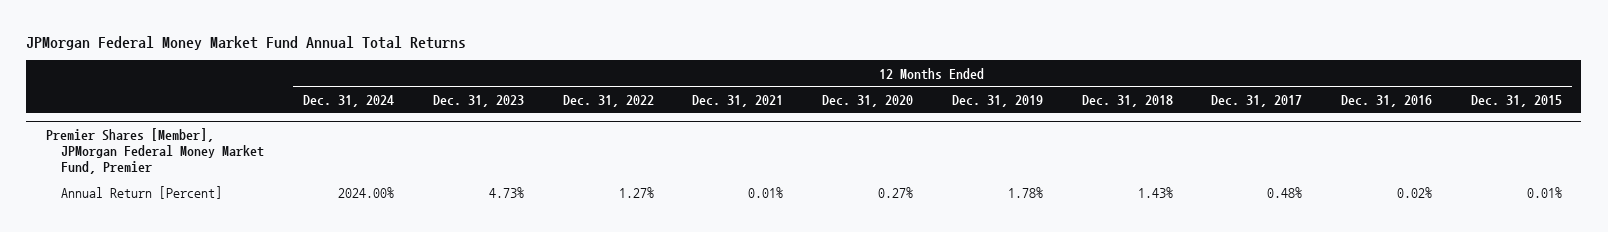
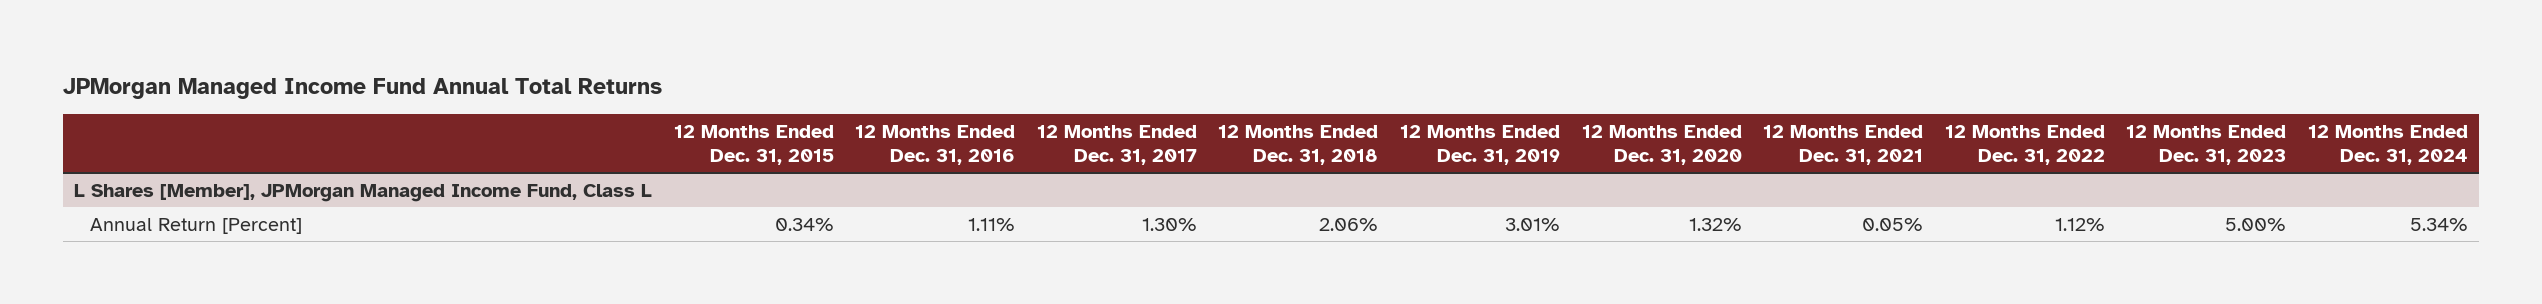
[26,36,467,51] JPMorgan Federal Money Market Fund Annual Total Returns -> [63,78,663,100] JPMorgan Managed Income Fund Annual Total Returns
[45,128,265,174] Premier Shares [Member], JPMorgan Federal Money Market Fund, Premier -> none
none -> [73,184,652,203] L Shares [Member], JPMorgan Managed Income Fund, Class L
[338,187,395,199] 2024.00% -> [2410,218,2469,232] 5.34%
[488,187,524,199] 4.73% -> [2225,218,2287,232] 5.00%
[618,187,654,199] 1.27% -> [2054,218,2105,232] 1.12%
[748,187,784,199] 0.01% -> [1862,218,1924,232] 0.05%
[878,187,914,199] 0.27% -> [1688,218,1742,232] 1.32%
[1007,187,1043,199] 1.78% -> [1504,218,1560,232] 3.01%
[1137,187,1173,199] 1.43% -> [1319,218,1379,232] 2.06%
[1267,187,1303,199] 0.48% -> [1141,218,1197,232] 1.30%
[1397,187,1433,199] 0.02% -> [968,218,1016,232] 1.11%
[1526,187,1562,199] 0.01% -> [774,218,834,232] 0.34%

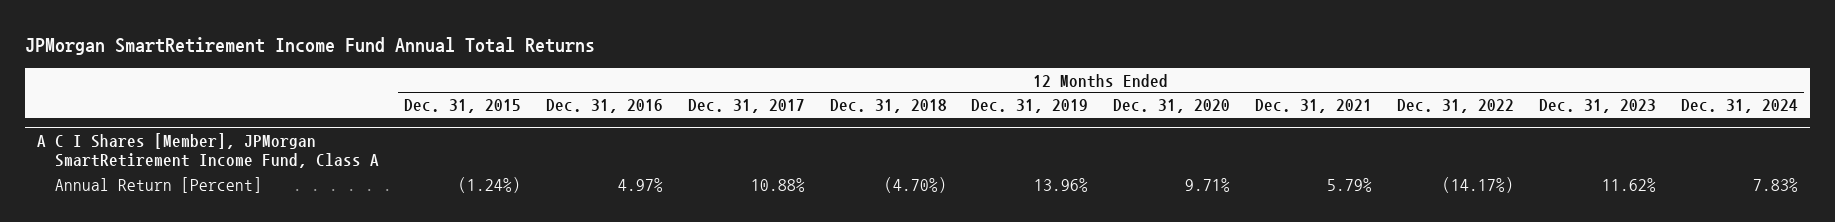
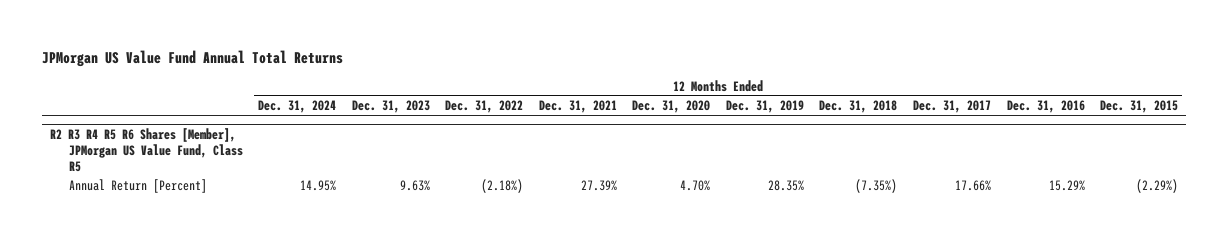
[24,36,595,55] JPMorgan SmartRetirement Income Fund Annual Total Returns -> [42,50,344,68] JPMorgan US Value Fund Annual Total Returns
[37,132,380,169] A C I Shares [Member], JPMorgan SmartRetirement Income Fund, Class A -> none
none -> [50,128,243,172] R2 R3 R4 R5 R6 Shares [Member], JPMorgan US Value Fund, Class R5
[458,176,522,193] (1.24%) -> [1136,179,1179,194] (2.29%)
[617,177,663,192] 4.97% -> [1048,180,1085,192] 15.29%
[750,177,805,192] 10.88% -> [955,180,992,192] 17.66%
[883,176,947,193] (4.70%) -> [855,179,898,194] (7.35%)
[1034,177,1089,192] 13.96% -> [767,180,804,192] 28.35%
[1185,177,1231,192] 9.71% -> [680,180,711,192] 4.70%
[1327,177,1373,192] 5.79% -> [580,180,617,192] 27.39%
[1441,176,1514,193] (14.17%) -> [481,179,524,194] (2.18%)
[1601,177,1656,192] 11.62% -> [399,180,430,192] 9.63%
[1752,177,1798,192] 7.83% -> [300,180,337,192] 14.95%

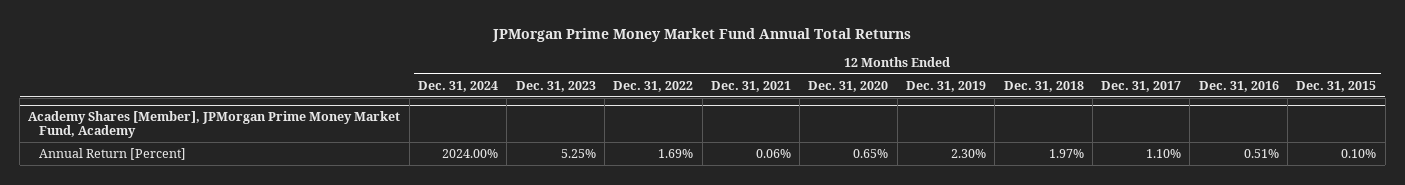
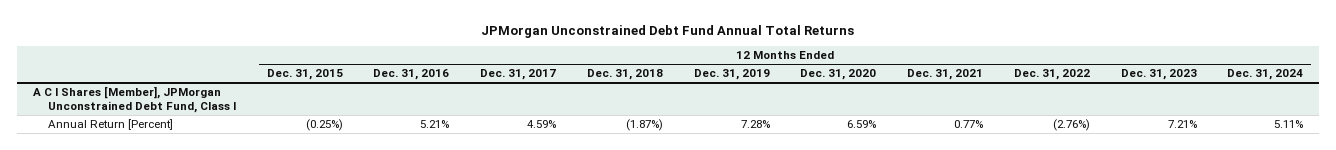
[492,27,912,42] JPMorgan Prime Money Market Fund Annual Total Returns -> [481,25,855,39] JPMorgan Unconstrained Debt Fund Annual Total Returns
[28,110,401,139] Academy Shares [Member], JPMorgan Prime Money Market Fund, Academy -> none
none -> [32,85,236,114] A C I Shares [Member], JPMorgan Unconstrained Debt Fund, Class I
[442,148,499,158] 2024.00% -> [1274,119,1304,128] 5.11%
[560,148,596,158] 5.25% -> [1167,119,1197,128] 7.21%
[658,148,694,158] 1.69% -> [1052,118,1090,131] (2.76%)
[755,148,791,158] 0.06% -> [954,119,984,128] 0.77%
[853,148,889,158] 0.65% -> [847,119,877,128] 6.59%
[951,148,987,158] 2.30% -> [740,119,770,128] 7.28%
[1048,148,1084,158] 1.97% -> [625,118,663,131] (1.87%)
[1146,148,1182,158] 1.10% -> [527,119,557,128] 4.59%
[1243,148,1279,158] 0.51% -> [420,119,450,128] 5.21%
[1341,148,1377,158] 0.10% -> [305,118,343,131] (0.25%)

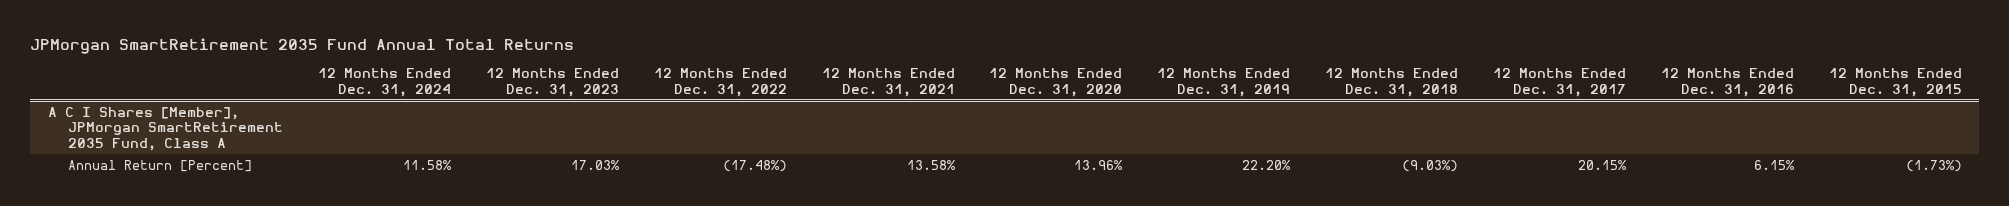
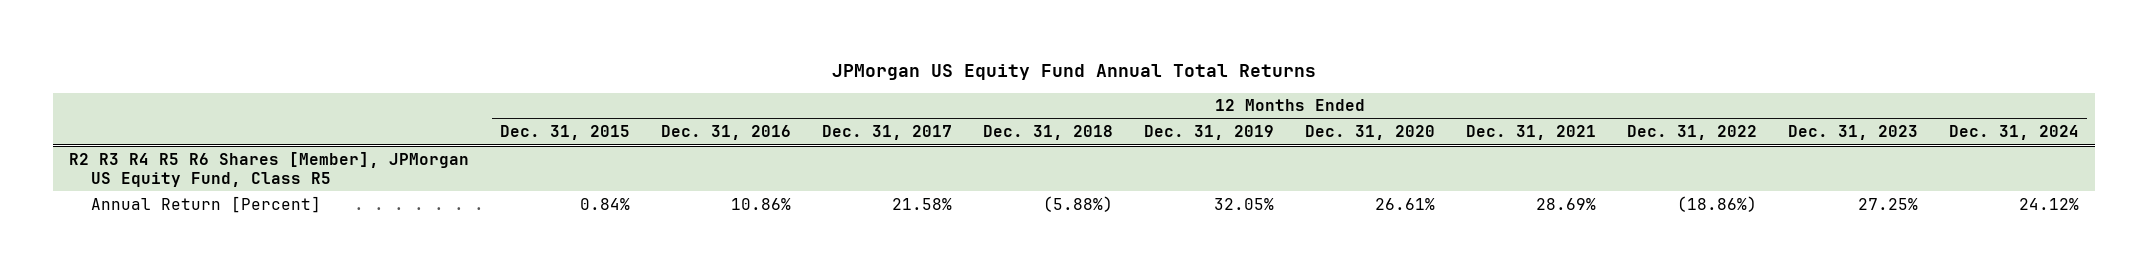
[30,37,575,54] JPMorgan SmartRetirement 2035 Fund Annual Total Returns -> [832,64,1317,81] JPMorgan US Equity Fund Annual Total Returns
[47,106,283,151] A C I Shares [Member], JPMorgan SmartRetirement 2035 Fund, Class A -> none
none -> [68,151,469,188] R2 R3 R4 R5 R6 Shares [Member], JPMorgan US Equity Fund, Class R5
[402,159,452,170] 11.58% -> [2019,197,2080,210] 24.12%
[570,159,620,170] 17.03% -> [1858,197,1919,210] 27.25%
[722,159,787,172] (17.48%) -> [1677,195,1758,212] (18.86%)
[906,159,956,170] 13.58% -> [1536,197,1597,210] 28.69%
[1074,159,1124,170] 13.96% -> [1375,197,1436,210] 26.61%
[1242,159,1292,170] 22.20% -> [1214,197,1275,210] 32.05%
[1402,159,1459,172] (9.03%) -> [1043,195,1114,212] (5.88%)
[1578,159,1628,170] 20.15% -> [892,197,953,210] 21.58%
[1754,159,1796,170] 6.15% -> [731,197,792,210] 10.86%
[1905,159,1962,172] (1.73%) -> [580,197,631,210] 0.84%

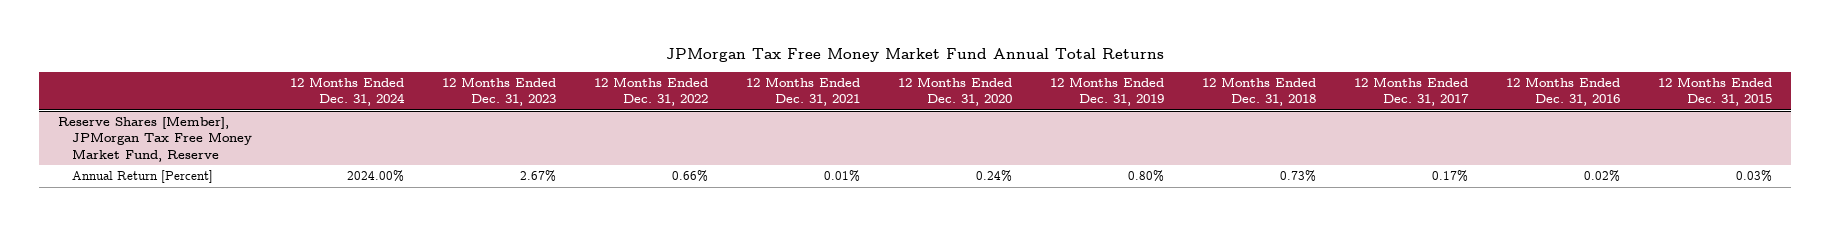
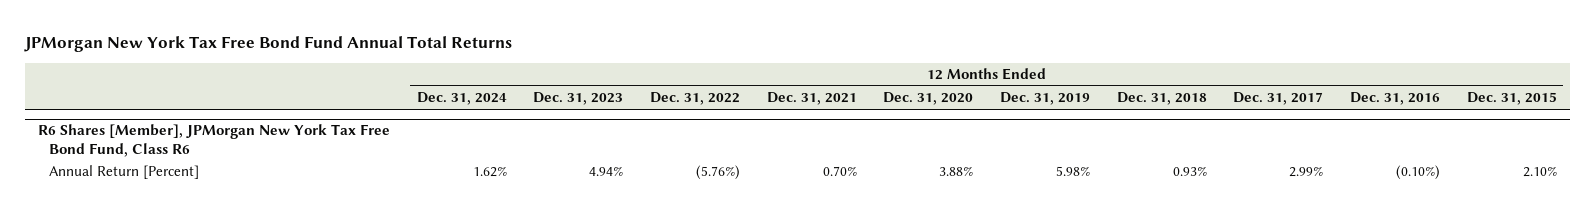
[666,48,1165,63] JPMorgan Tax Free Money Market Fund Annual Total Returns -> [23,35,512,52] JPMorgan New York Tax Free Bond Fund Annual Total Returns
[58,116,253,162] Reserve Shares [Member], JPMorgan Tax Free Money Market Fund, Reserve -> none
none -> [38,124,391,157] R6 Shares [Member], JPMorgan New York Tax Free Bond Fund, Class R6
[347,170,405,183] 2024.00% -> [472,166,507,178] 1.62%
[520,170,557,183] 2.67% -> [589,166,624,177] 4.94%
[672,170,709,183] 0.66% -> [696,165,741,181] (5.76%)
[824,170,861,183] 0.01% -> [822,166,857,177] 0.70%
[976,170,1013,183] 0.24% -> [939,166,974,177] 3.88%
[1128,170,1165,183] 0.80% -> [1055,166,1090,177] 5.98%
[1280,170,1317,183] 0.73% -> [1172,166,1207,177] 0.93%
[1432,170,1469,183] 0.17% -> [1289,166,1324,178] 2.99%
[1584,170,1621,183] 0.02% -> [1395,165,1440,181] (0.10%)
[1736,170,1773,183] 0.03% -> [1522,166,1557,178] 2.10%

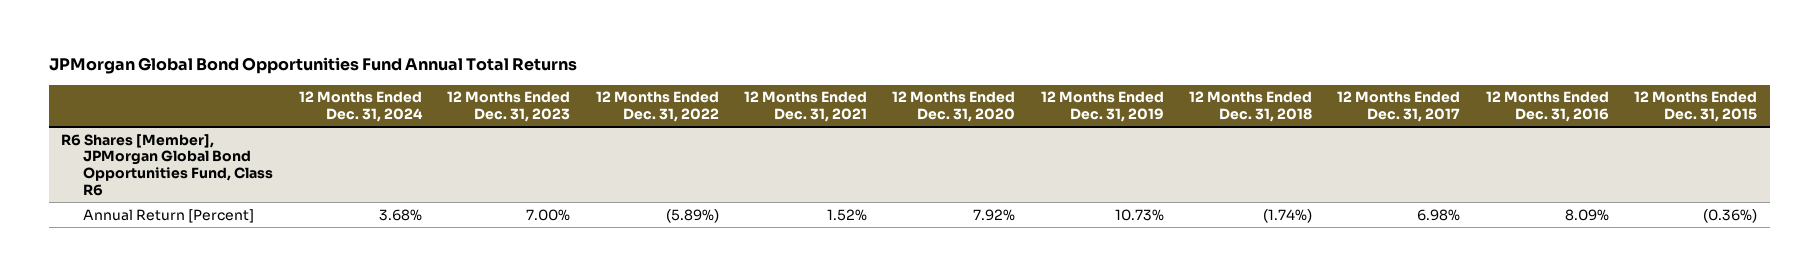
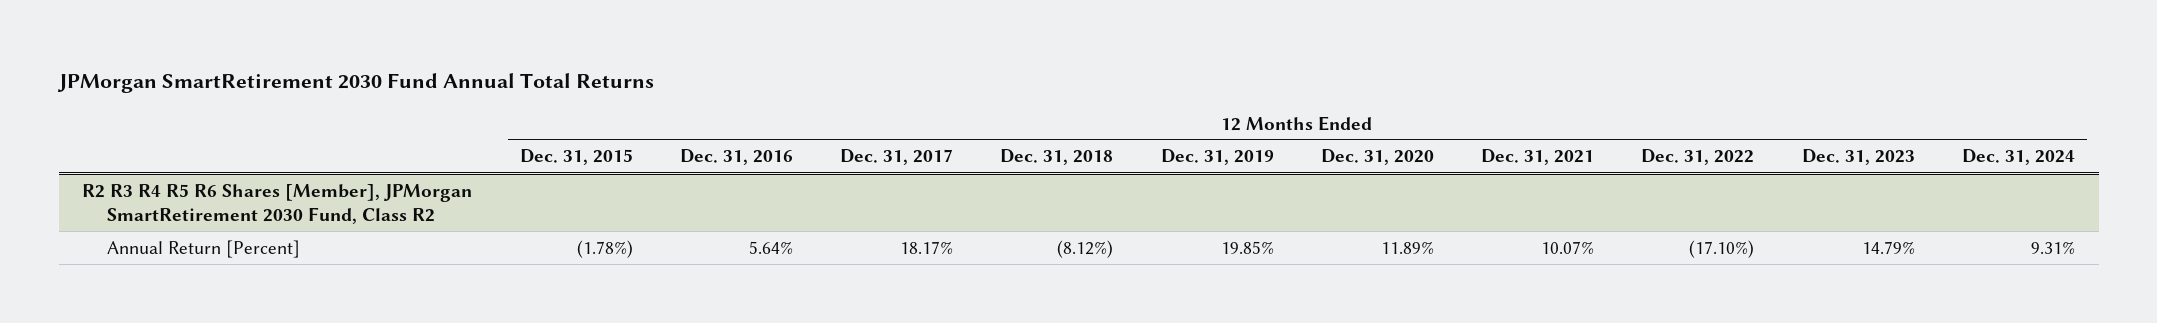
[48,57,577,75] JPMorgan Global Bond Opportunities Fund Annual Total Returns -> [56,73,654,94] JPMorgan SmartRetirement 2030 Fund Annual Total Returns
[61,133,274,196] R6 Shares [Member], JPMorgan Global Bond Opportunities Fund, Class R6 -> none
none -> [82,183,473,224] R2 R3 R4 R5 R6 Shares [Member], JPMorgan SmartRetirement 2030 Fund, Class R2
[378,208,422,221] 3.68% -> [2030,240,2075,254] 9.31%
[526,208,571,221] 7.00% -> [1861,240,1915,254] 14.79%
[665,208,719,223] (5.89%) -> [1689,239,1755,258] (17.10%)
[826,208,867,221] 1.52% -> [1541,240,1595,254] 10.07%
[973,208,1016,221] 7.92% -> [1380,240,1434,254] 11.89%
[1114,208,1164,221] 10.73% -> [1220,240,1274,254] 19.85%
[1262,208,1312,223] (1.74%) -> [1057,239,1114,258] (8.12%)
[1417,208,1461,221] 6.98% -> [900,240,954,254] 18.17%
[1564,208,1609,221] 8.09% -> [748,240,793,254] 5.64%
[1703,208,1758,223] (0.36%) -> [576,239,633,258] (1.78%)

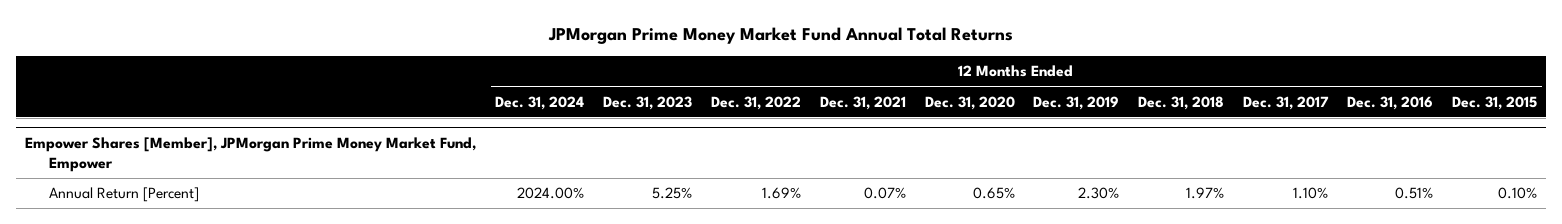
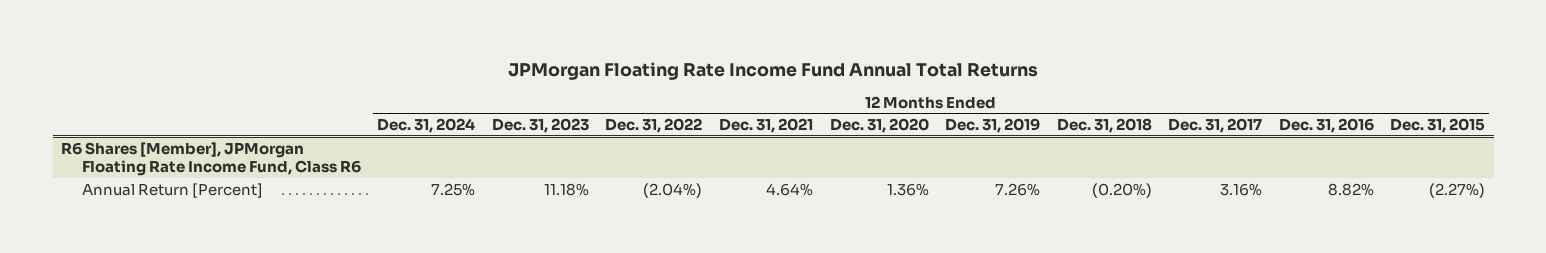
[548,27,1014,45] JPMorgan Prime Money Market Fund Annual Total Returns -> [508,62,1039,81] JPMorgan Floating Rate Income Fund Annual Total Returns
[25,137,477,173] Empower Shares [Member], JPMorgan Prime Money Market Fund, Empower -> none
none -> [60,141,361,177] R6 Shares [Member], JPMorgan Floating Rate Income Fund, Class R6
[517,187,585,200] 2024.00% -> [431,182,476,196] 7.25%
[652,187,693,200] 5.25% -> [543,182,589,196] 11.18%
[761,187,801,200] 1.69% -> [643,182,703,198] (2.04%)
[863,187,906,200] 0.07% -> [766,182,814,196] 4.64%
[972,187,1015,200] 0.65% -> [886,182,929,196] 1.36%
[1078,187,1120,200] 2.30% -> [995,182,1041,196] 7.26%
[1186,187,1225,200] 1.97% -> [1091,182,1152,198] (0.20%)
[1293,187,1329,200] 1.10% -> [1220,182,1263,196] 3.16%
[1395,187,1434,200] 0.51% -> [1327,182,1374,196] 8.82%
[1497,187,1537,200] 0.10% -> [1429,182,1486,198] (2.27%)

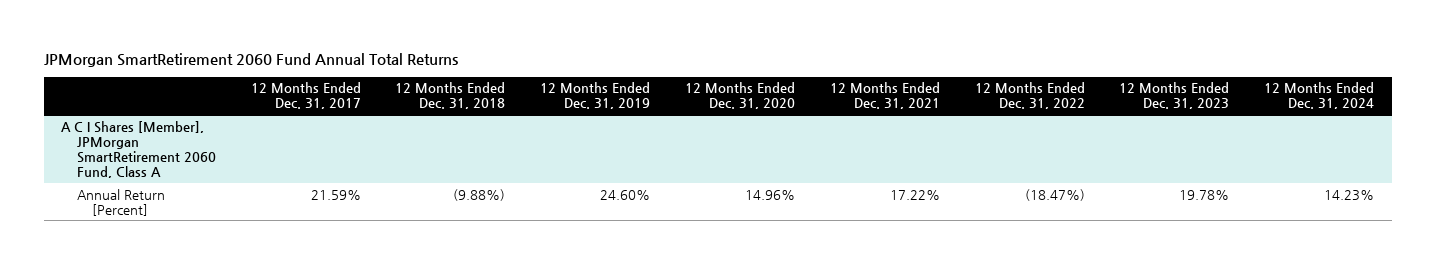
[508,62,1039,81] JPMorgan Floating Rate Income Fund Annual Total Returns -> [44,52,459,67] JPMorgan SmartRetirement 2060 Fund Annual Total Returns
[1278,118,1374,134] Dec. 31, 2016 -> none
[1390,118,1486,134] Dec. 31, 2015 -> none
[60,141,361,177] R6 Shares [Member], JPMorgan Floating Rate Income Fund, Class R6 -> none
none -> [61,120,216,179] A C I Shares [Member], JPMorgan SmartRetirement 2060 Fund, Class A
[431,182,476,196] 7.25% -> [1324,189,1375,201] 14.23%
[543,182,589,196] 11.18% -> [1179,189,1230,200] 19.78%
[643,182,703,198] (2.04%) -> [1024,188,1085,201] (18.47%)
[766,182,814,196] 4.64% -> [889,189,940,200] 17.22%
[886,182,929,196] 1.36% -> [744,189,795,200] 14.96%
[995,182,1041,196] 7.26% -> [600,189,651,200] 24.60%
[1091,182,1152,198] (0.20%) -> [453,188,506,201] (9.88%)
[1220,182,1263,196] 3.16% -> [310,189,361,200] 21.59%

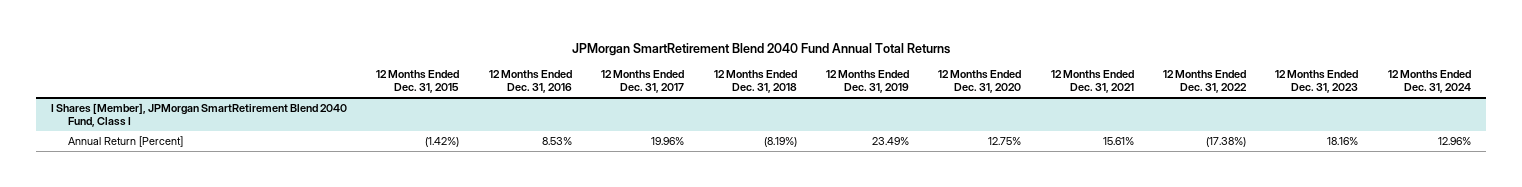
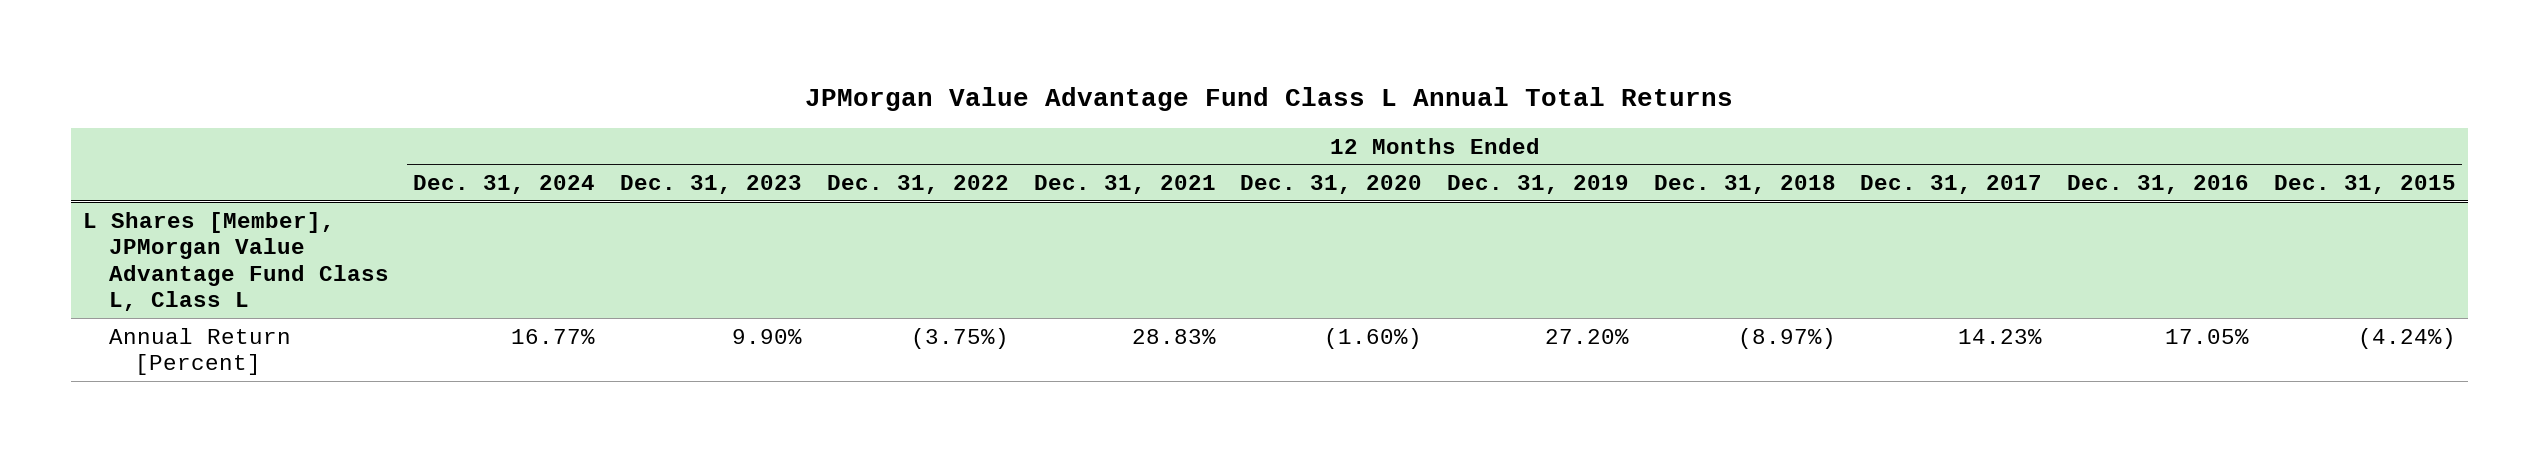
[571,43,950,57] JPMorgan SmartRetirement Blend 2040 Fund Annual Total Returns -> [805,86,1734,111] JPMorgan Value Advantage Fund Class L Annual Total Returns
[51,102,348,128] I Shares [Member], JPMorgan SmartRetirement Blend 2040 Fund, Class I -> none
none -> [83,211,389,312] L Shares [Member], JPMorgan Value Advantage Fund Class L, Class L
[425,136,460,147] (1.42%) -> [2357,327,2456,349] (4.24%)
[541,136,572,145] 8.53% -> [2164,328,2249,344] 17.05%
[651,136,685,145] 19.96% -> [1958,328,2043,344] 14.23%
[763,136,797,147] (8.19%) -> [1737,327,1836,349] (8.97%)
[871,136,909,145] 23.49% -> [1544,328,1629,344] 27.20%
[988,136,1022,145] 12.75% -> [1324,327,1423,349] (1.60%)
[1102,136,1134,145] 15.61% -> [1131,328,1216,344] 28.83%
[1206,136,1247,147] (17.38%) -> [910,327,1009,349] (3.75%)
[1327,136,1359,145] 18.16% -> [732,328,803,344] 9.90%
[1437,136,1471,145] 12.96% -> [511,328,596,344] 16.77%

